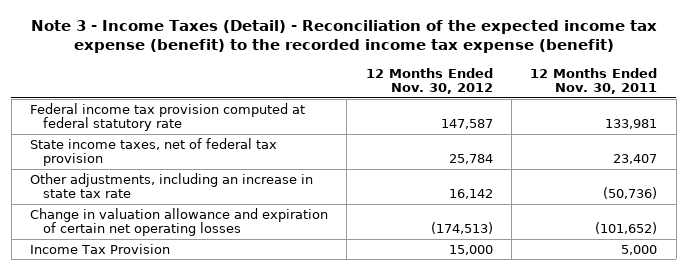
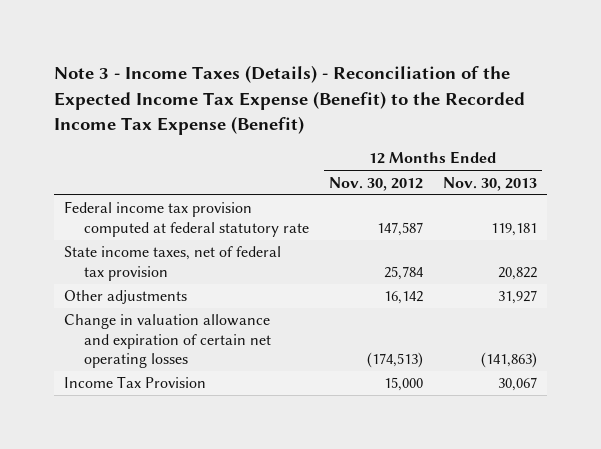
[30,19,657,54] Note 3 - Income Taxes (Detail) - Reconciliation of the expected income tax expense (benefit) to the recorded income tax expense (benefit) -> [54,65,526,135] Note 3 - Income Taxes (Details) - Reconciliation of the Expected Income Tax Expense (Benefit) to the Recorded Income Tax Expense (Benefit)
[530,67,658,95] 12 Months Ended Nov. 30, 2011 -> none
none -> [442,176,537,191] Nov. 30, 2013
[30,172,314,199] Other adjustments, including an increase in state tax rate -> [63,290,187,305] Other adjustments

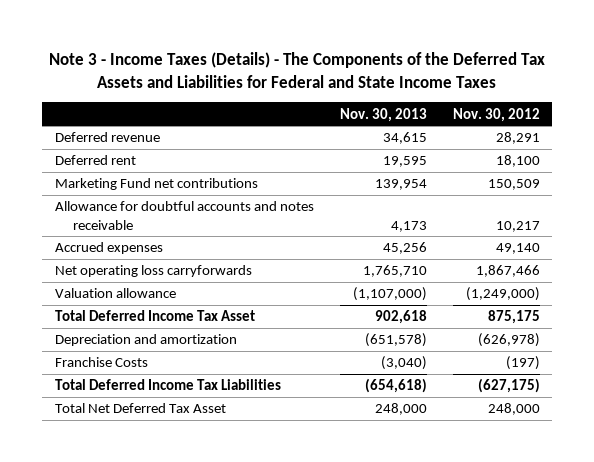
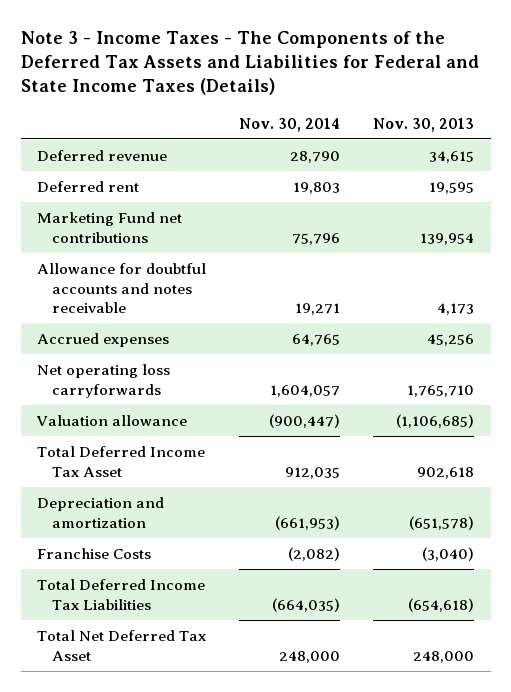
[49,51,546,88] Note 3 - Income Taxes (Details) - The Components of the Deferred Tax Assets and Liabilities for Federal and State Income Taxes -> [20,31,479,96] Note 3 - Income Taxes - The Components of the Deferred Tax Assets and Liabilities for Federal and State Income Taxes (Details)
[452,107,540,122] Nov. 30, 2012 -> none
none -> [239,117,341,132] Nov. 30, 2014
[352,287,427,302] (1,107,000) -> [396,413,475,428] (1,106,685)

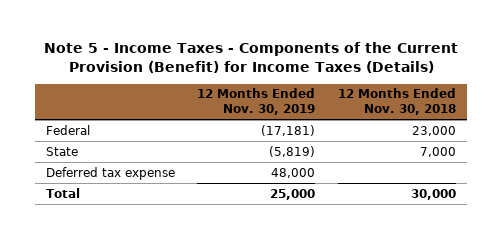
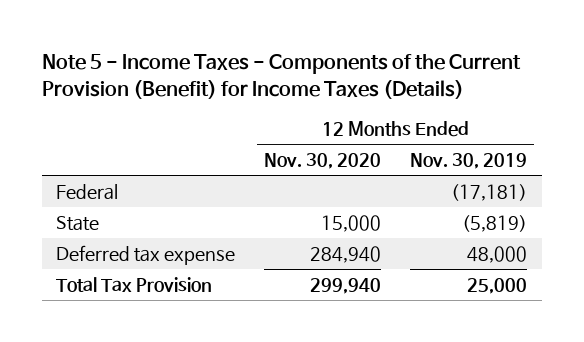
[337,88,456,116] 12 Months Ended Nov. 30, 2018 -> none
none -> [264,152,382,169] Nov. 30, 2020
[46,187,81,198] Total -> [56,276,213,292] Total Tax Provision

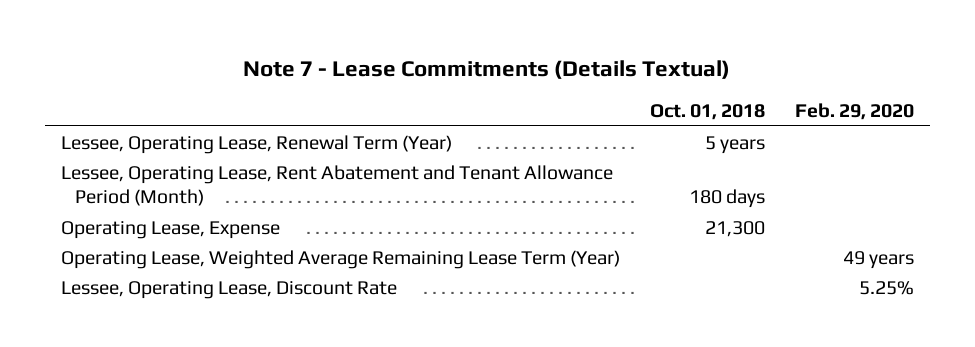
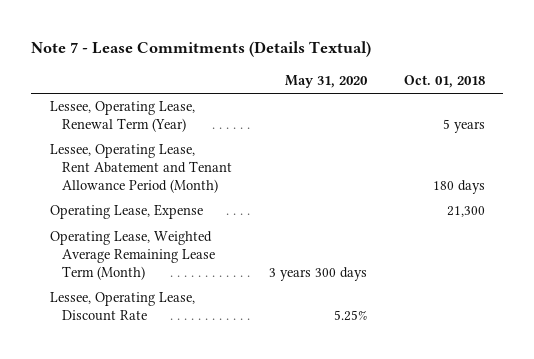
[795,103,915,121] Feb. 29, 2020 -> none
none -> [284,75,368,89] May 31, 2020
[60,249,620,269] Operating Lease, Weighted Average Remaining Lease Term (Year) -> [49,231,216,280] Operating Lease, Weighted Average Remaining Lease Term (Month)

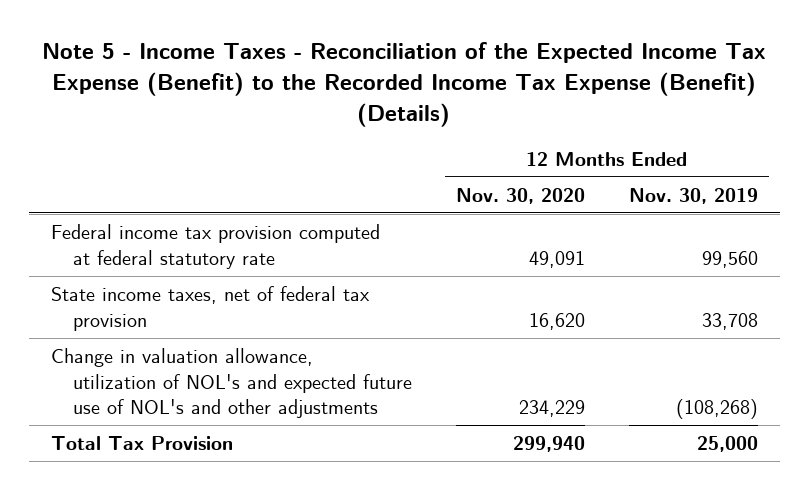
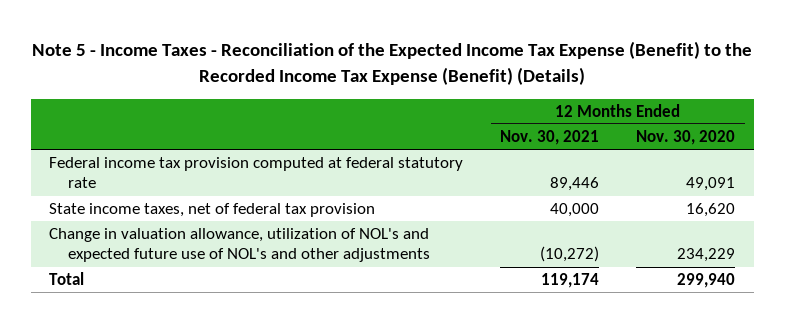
[629,187,759,204] Nov. 30, 2019 -> none
none -> [500,129,600,145] Nov. 30, 2021
[50,435,233,450] Total Tax Provision -> [49,271,85,285] Total

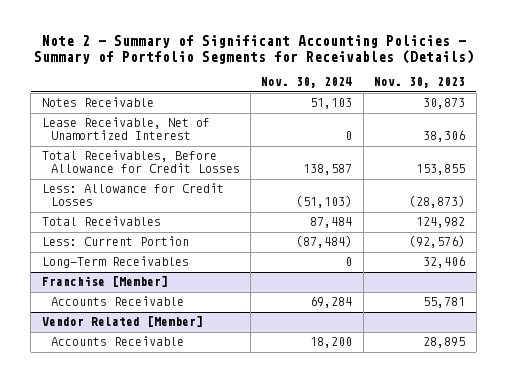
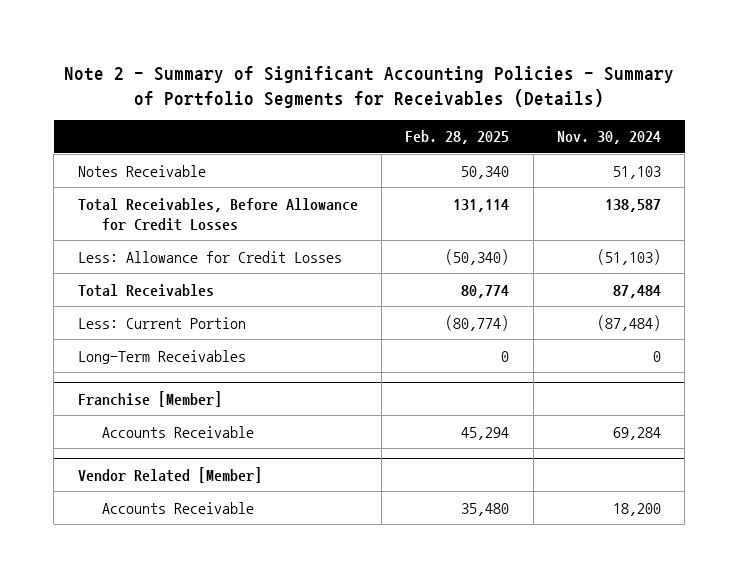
[374,77,466,89] Nov. 30, 2023 -> none
none -> [405,130,510,145] Feb. 28, 2025
[41,117,210,141] Lease Receivable, Net of Unamortized Interest -> none

